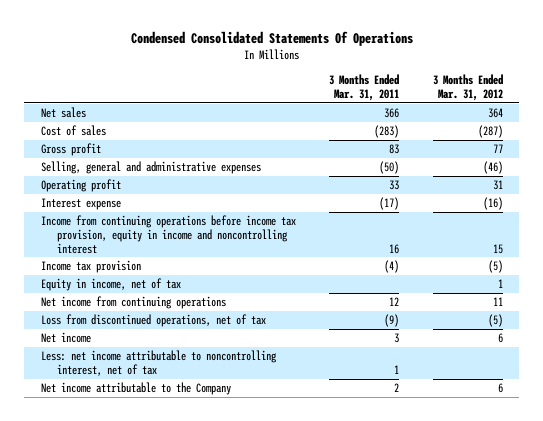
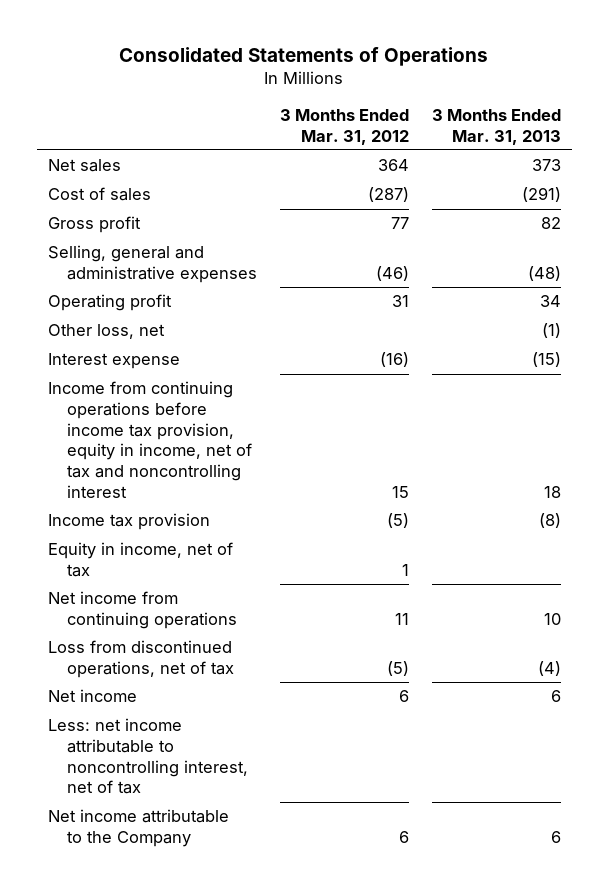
[130,30,413,46] Condensed Consolidated Statements Of Operations -> [119,47,489,67] Consolidated Statements of Operations
[329,74,400,101] 3 Months Ended Mar. 31, 2011 -> none
none -> [431,108,561,145] 3 Months Ended Mar. 31, 2013
none -> [47,324,165,340] Other loss, net
[40,215,296,254] Income from continuing operations before income tax provision, equity in income and noncontrolling interest -> [47,381,253,498] Income from continuing operations before income tax provision, equity in income, net of tax and noncontrolling interest

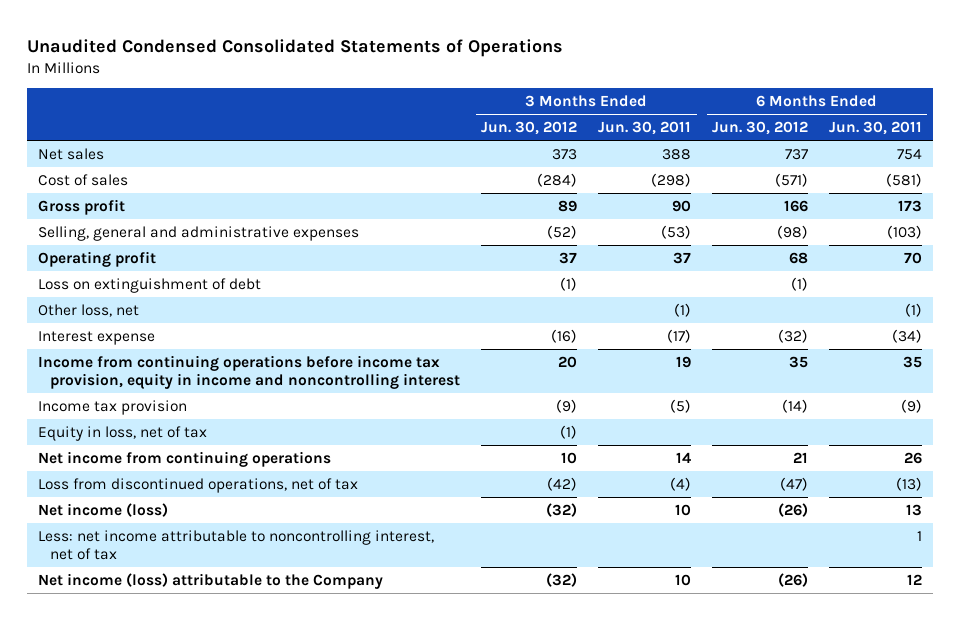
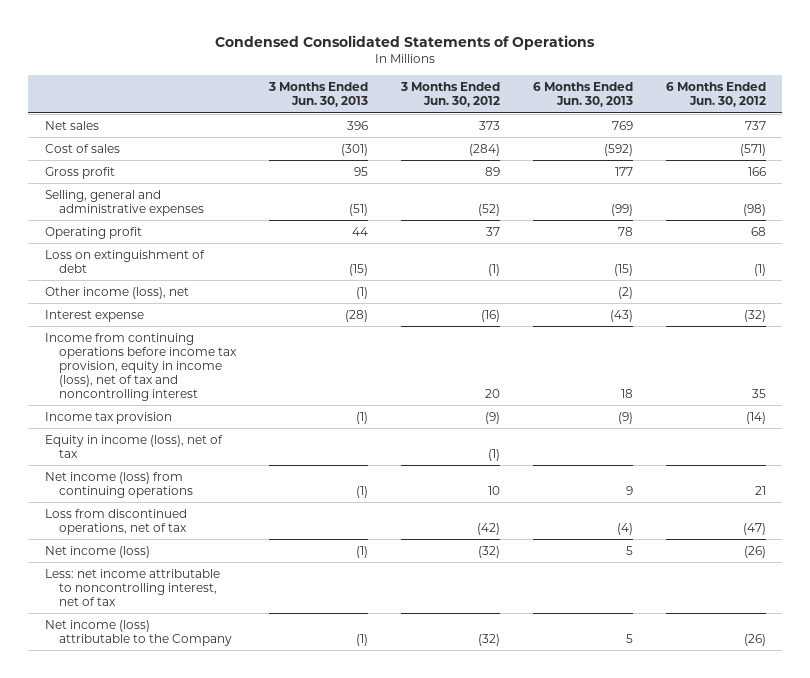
[27,38,564,57] Unaudited Condensed Consolidated Statements of Operations -> [215,34,596,50] Condensed Consolidated Statements of Operations
[598,121,692,136] Jun. 30, 2011 -> none
[829,121,923,136] Jun. 30, 2011 -> none
none -> [267,82,368,108] 3 Months Ended Jun. 30, 2013
none -> [532,82,633,108] 6 Months Ended Jun. 30, 2013
[37,303,139,317] Other loss, net -> [44,286,189,299] Other income (loss), net
[37,354,461,390] Income from continuing operations before income tax provision, equity in income and noncontrolling interest -> [44,332,237,401] Income from continuing operations before income tax provision, equity in income (loss), net of tax and noncontrolling interest
[37,425,207,441] Equity in loss, net of tax -> [44,434,223,458] Equity in income (loss), net of tax
[37,450,331,467] Net income from continuing operations -> [44,471,193,498] Net income (loss) from continuing operations

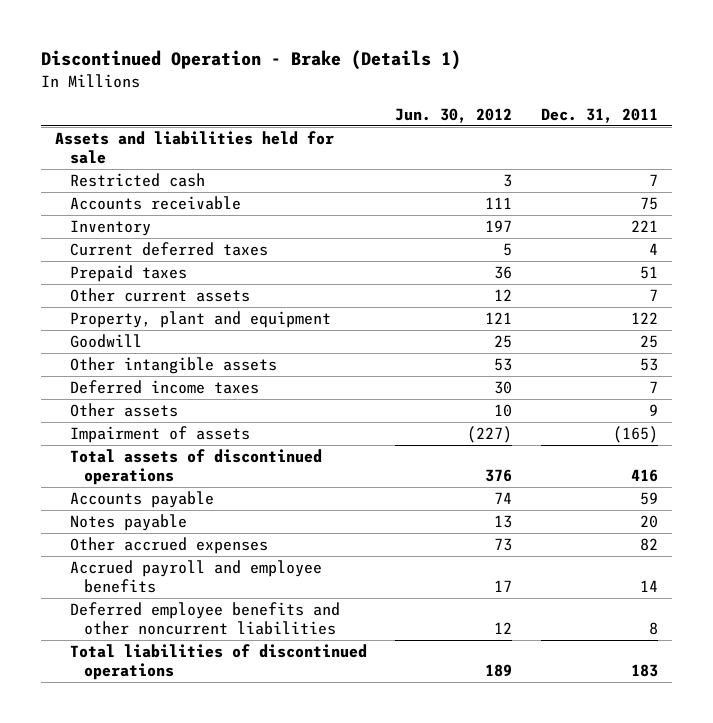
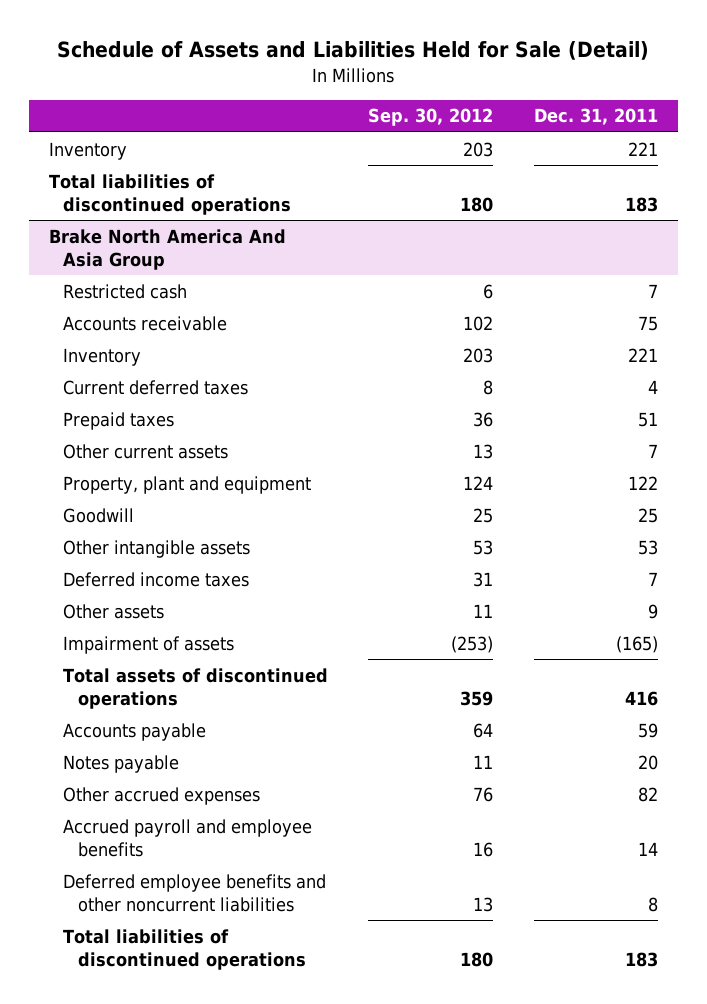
[40,50,461,71] Discontinued Operation - Brake (Details 1) -> [57,41,650,61] Schedule of Assets and Liabilities Held for Sale (Detail)
[395,107,513,123] Jun. 30, 2012 -> none
none -> [368,108,494,127] Sep. 30, 2012
[55,131,335,165] Assets and liabilities held for sale -> none
none -> [49,141,128,160] Inventory
none -> [49,173,292,215] Total liabilities of discontinued operations
none -> [49,228,287,270] Brake North America And Asia Group

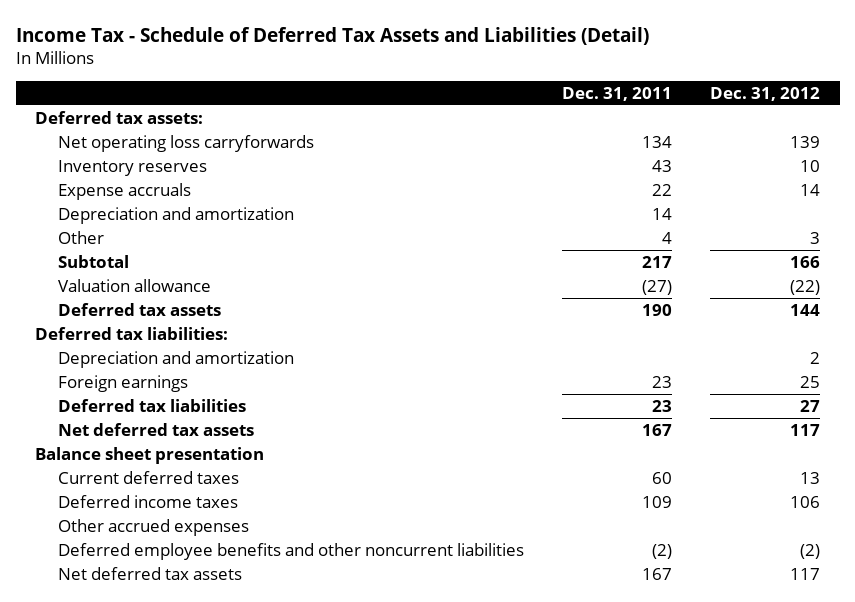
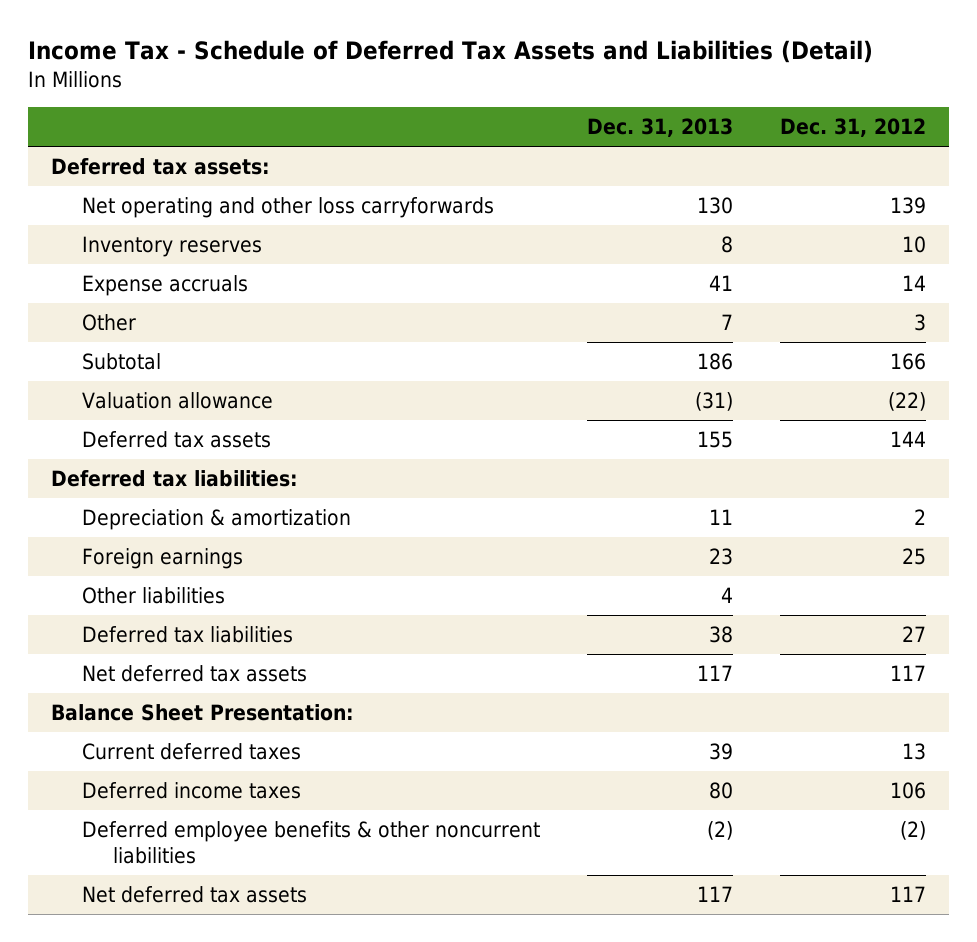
[562,86,673,101] Dec. 31, 2011 -> none
none -> [587,118,734,138] Dec. 31, 2013
[57,135,314,153] Net operating loss carryforwards -> [82,196,495,218] Net operating and other loss carryforwards
[57,207,294,225] Depreciation and amortization -> none
[57,351,294,369] Depreciation and amortization -> [82,508,352,530] Depreciation & amortization
none -> [82,586,226,604] Other liabilities
[34,447,264,465] Balance sheet presentation -> [51,703,355,721] Balance Sheet Presentation:
[57,519,249,537] Other accrued expenses -> none
[57,543,524,561] Deferred employee benefits and other noncurrent liabilities -> [82,820,541,864] Deferred employee benefits & other noncurrent liabilities

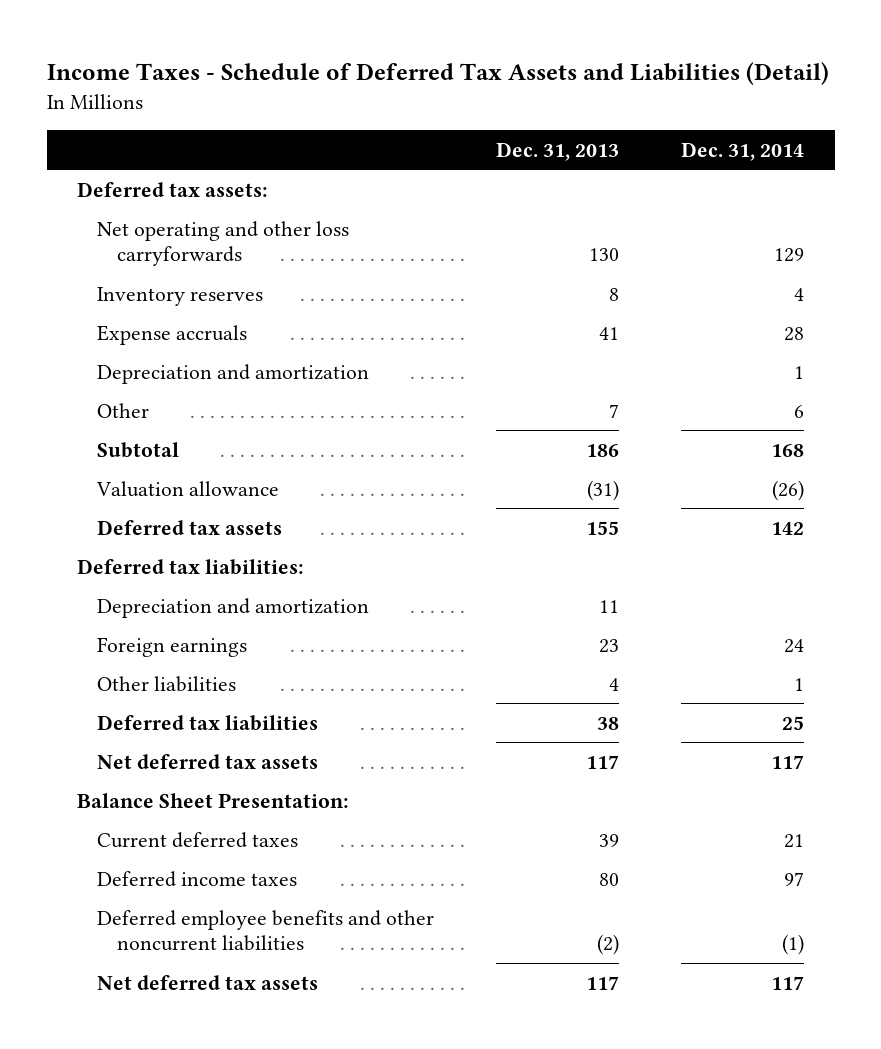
[27,40,873,64] Income Tax - Schedule of Deferred Tax Assets and Liabilities (Detail) -> [46,61,829,85] Income Taxes - Schedule of Deferred Tax Assets and Liabilities (Detail)
[779,118,926,138] Dec. 31, 2012 -> none
none -> [680,141,804,161] Dec. 31, 2014
none -> [97,363,370,384] Depreciation and amortization
[82,508,352,530] Depreciation & amortization -> [97,597,370,618] Depreciation and amortization
[82,820,541,864] Deferred employee benefits & other noncurrent liabilities -> [97,909,435,952] Deferred employee benefits and other noncurrent liabilities

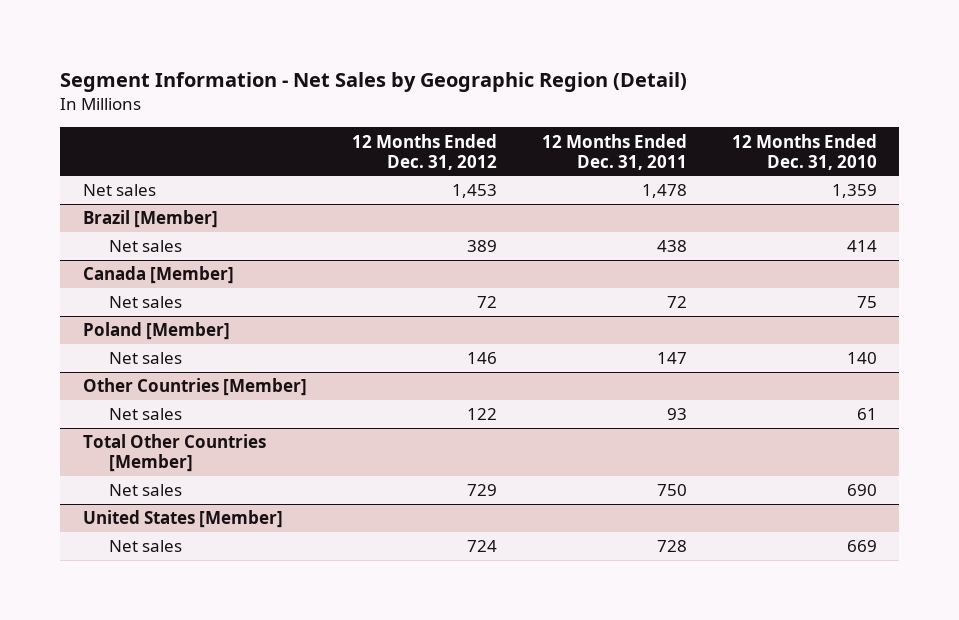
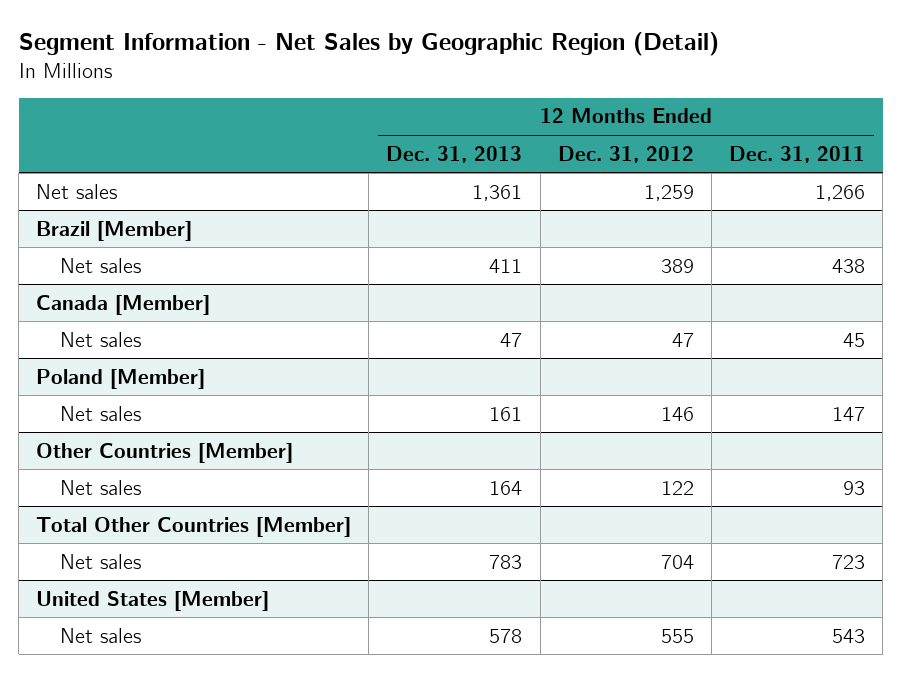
[731,133,877,170] 12 Months Ended Dec. 31, 2010 -> none
none -> [386,145,523,163] Dec. 31, 2013
[451,184,497,199] 1,453 -> [643,184,694,201] 1,259
[641,184,687,199] 1,478 -> [814,184,865,201] 1,266
[476,296,497,309] 72 -> [671,332,694,347] 47
[666,296,687,309] 72 -> [842,332,865,347] 45
[466,484,497,497] 729 -> [660,554,694,569] 704
[656,484,687,497] 750 -> [831,554,865,569] 723
[466,540,497,553] 724 -> [660,628,694,643] 555
[656,540,687,553] 728 -> [831,628,865,643] 543

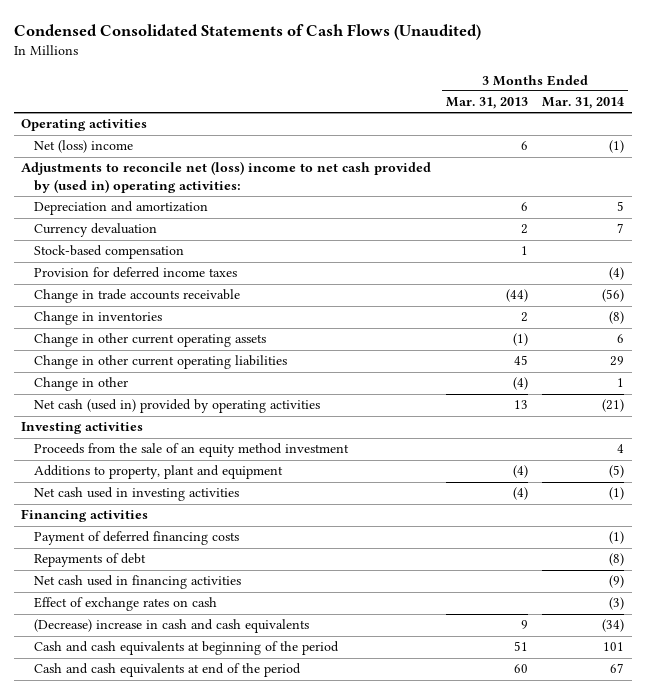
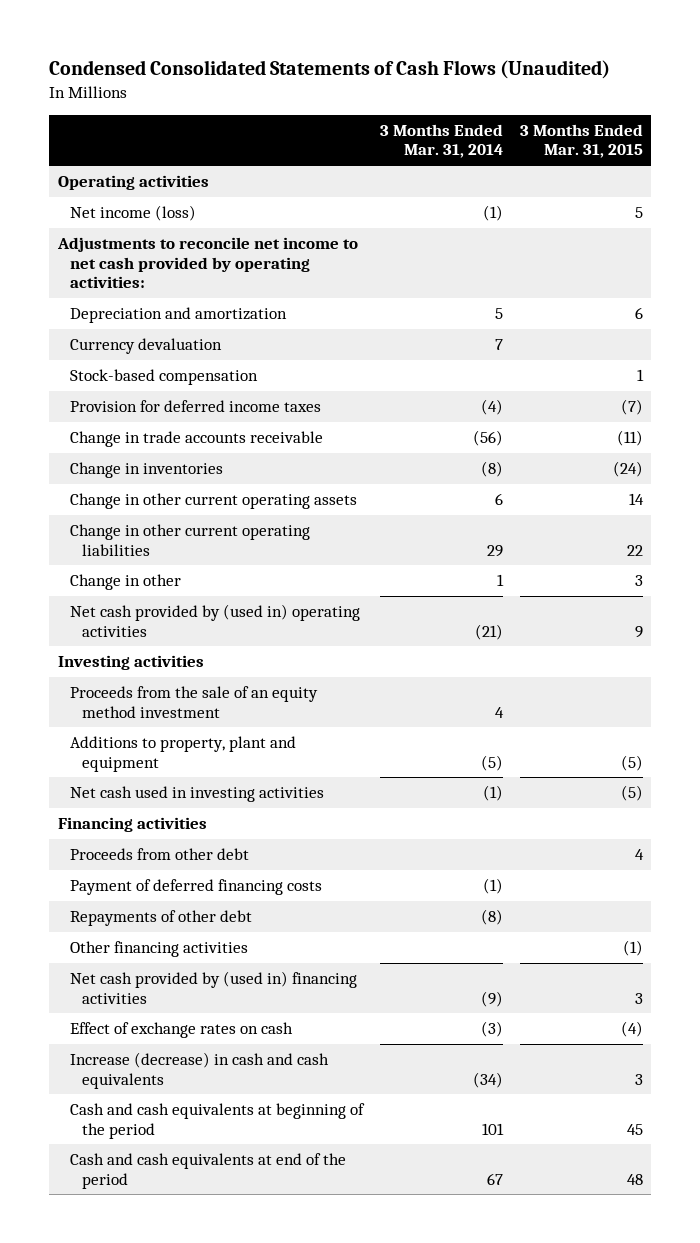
[445,97,528,110] Mar. 31, 2013 -> none
none -> [519,124,643,159] 3 Months Ended Mar. 31, 2015
[34,140,134,154] Net (loss) income -> [70,205,197,222] Net income (loss)
[21,161,432,194] Adjustments to reconcile net (loss) income to net cash provided by (used in) operating activities: -> [56,237,358,289] Adjustments to reconcile net income to net cash provided by operating activities:
[34,399,321,414] Net cash (used in) provided by operating activities -> [70,604,361,637] Net cash provided by (used in) operating activities
none -> [70,848,250,861] Proceeds from other debt
[34,553,147,568] Repayments of debt -> [70,910,253,927] Repayments of other debt
none -> [70,941,249,958] Other financing activities
[34,575,242,590] Net cash used in financing activities -> [70,971,358,1004] Net cash provided by (used in) financing activities
[34,619,310,634] (Decrease) increase in cash and cash equivalents -> [70,1052,330,1089] Increase (decrease) in cash and cash equivalents

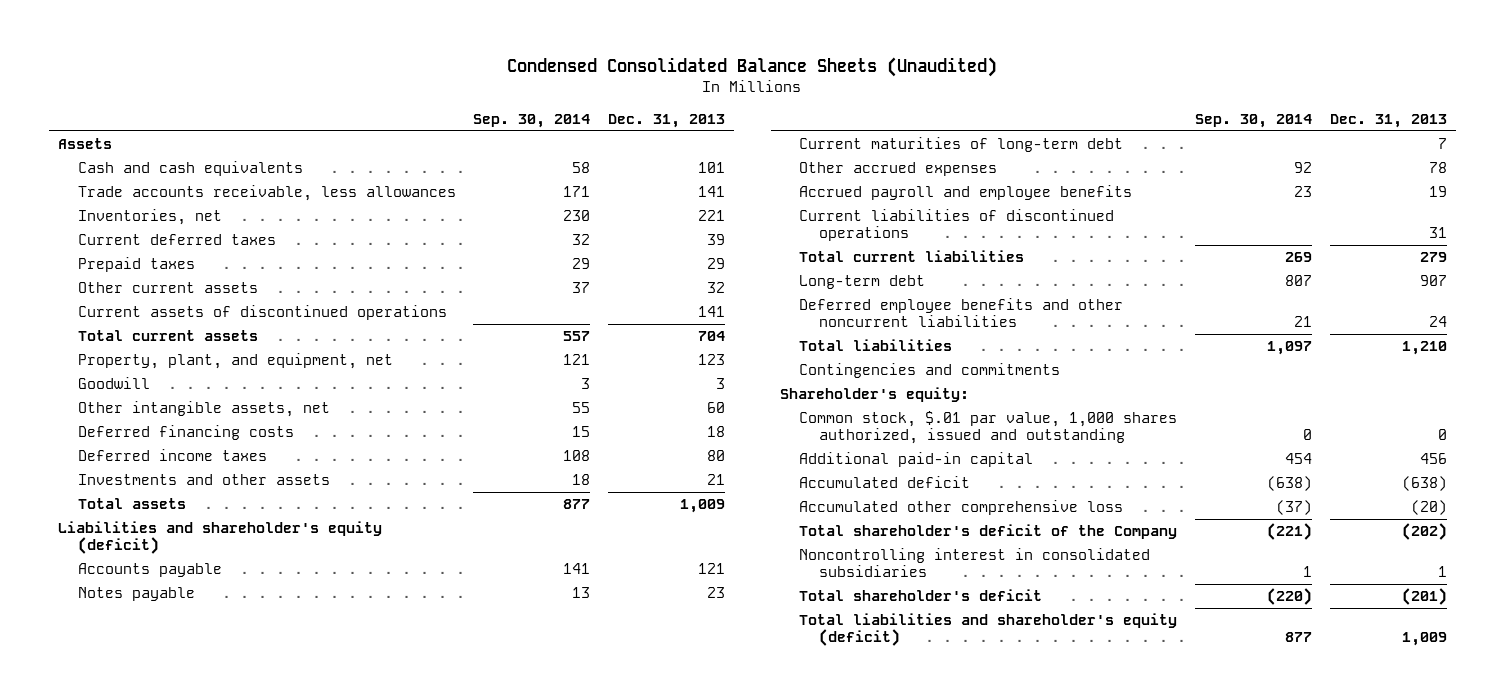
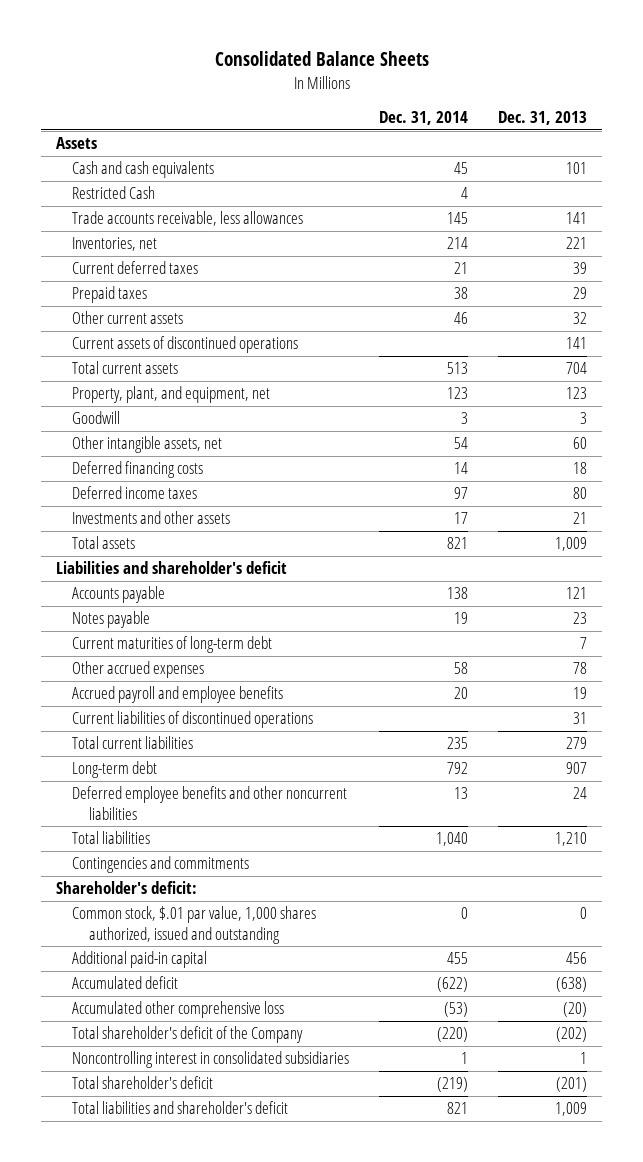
[507,57,998,78] Condensed Consolidated Balance Sheets (Unaudited) -> [214,51,429,67] Consolidated Balance Sheets
[473,113,591,128] Sep. 30, 2014 -> none
none -> [379,111,469,126] Dec. 31, 2014
none -> [72,186,156,200] Restricted Cash
[58,521,383,555] Liabilities and shareholder's equity (deficit) -> [55,561,287,575] Liabilities and shareholder's deficit
[779,387,969,403] Shareholder's equity: -> [55,881,197,895] Shareholder's deficit:
[799,613,1178,647] Total liabilities and shareholder's equity (deficit) -> [72,1101,289,1115] Total liabilities and shareholder's deficit

